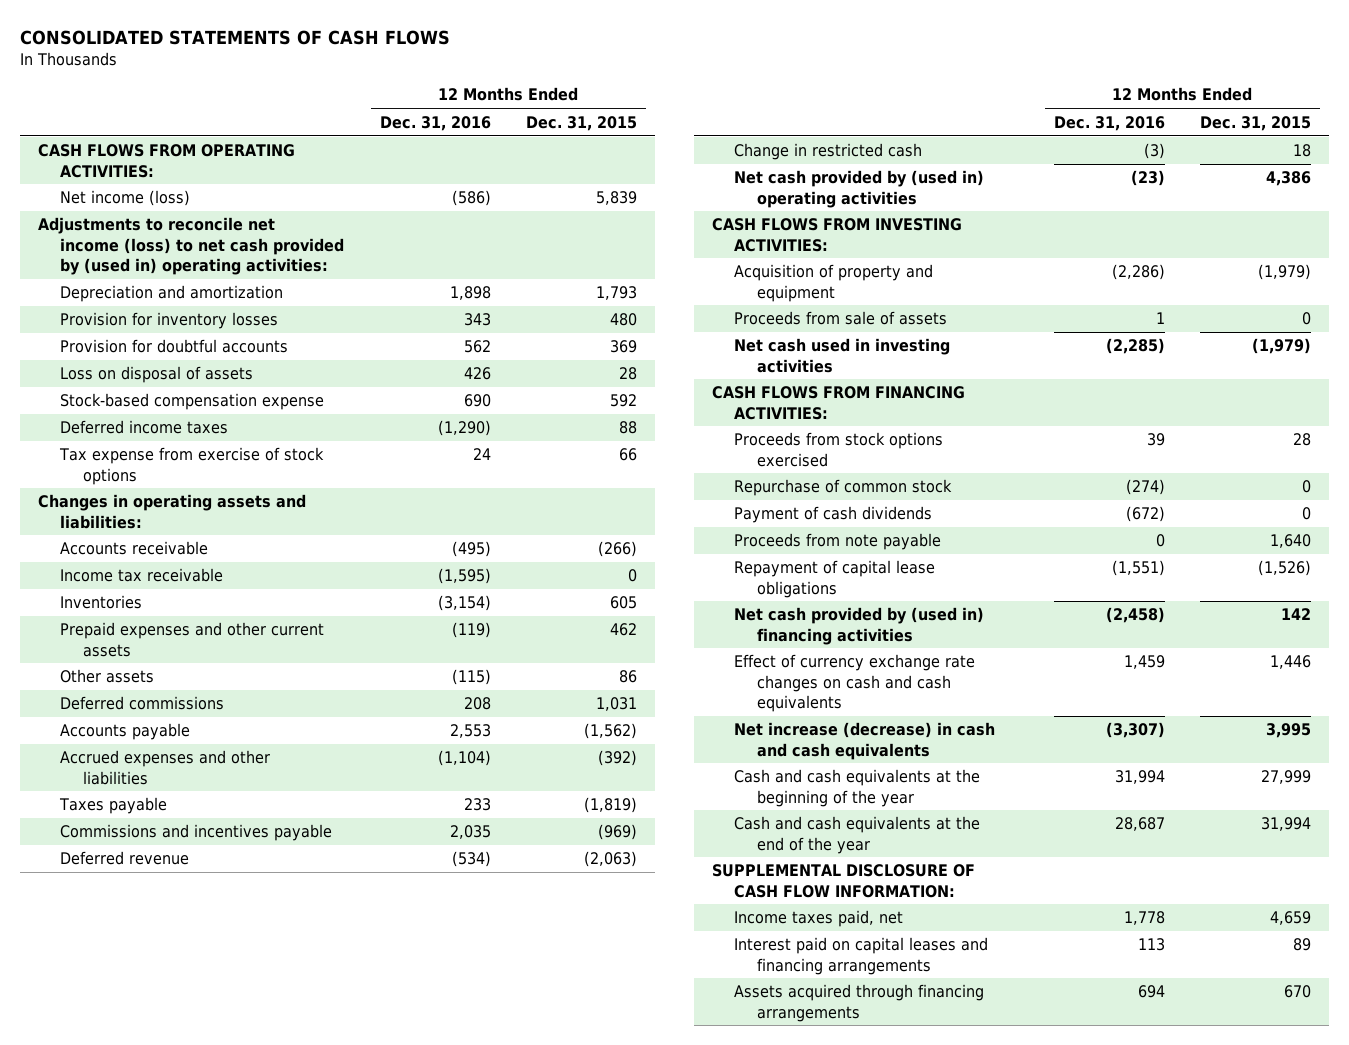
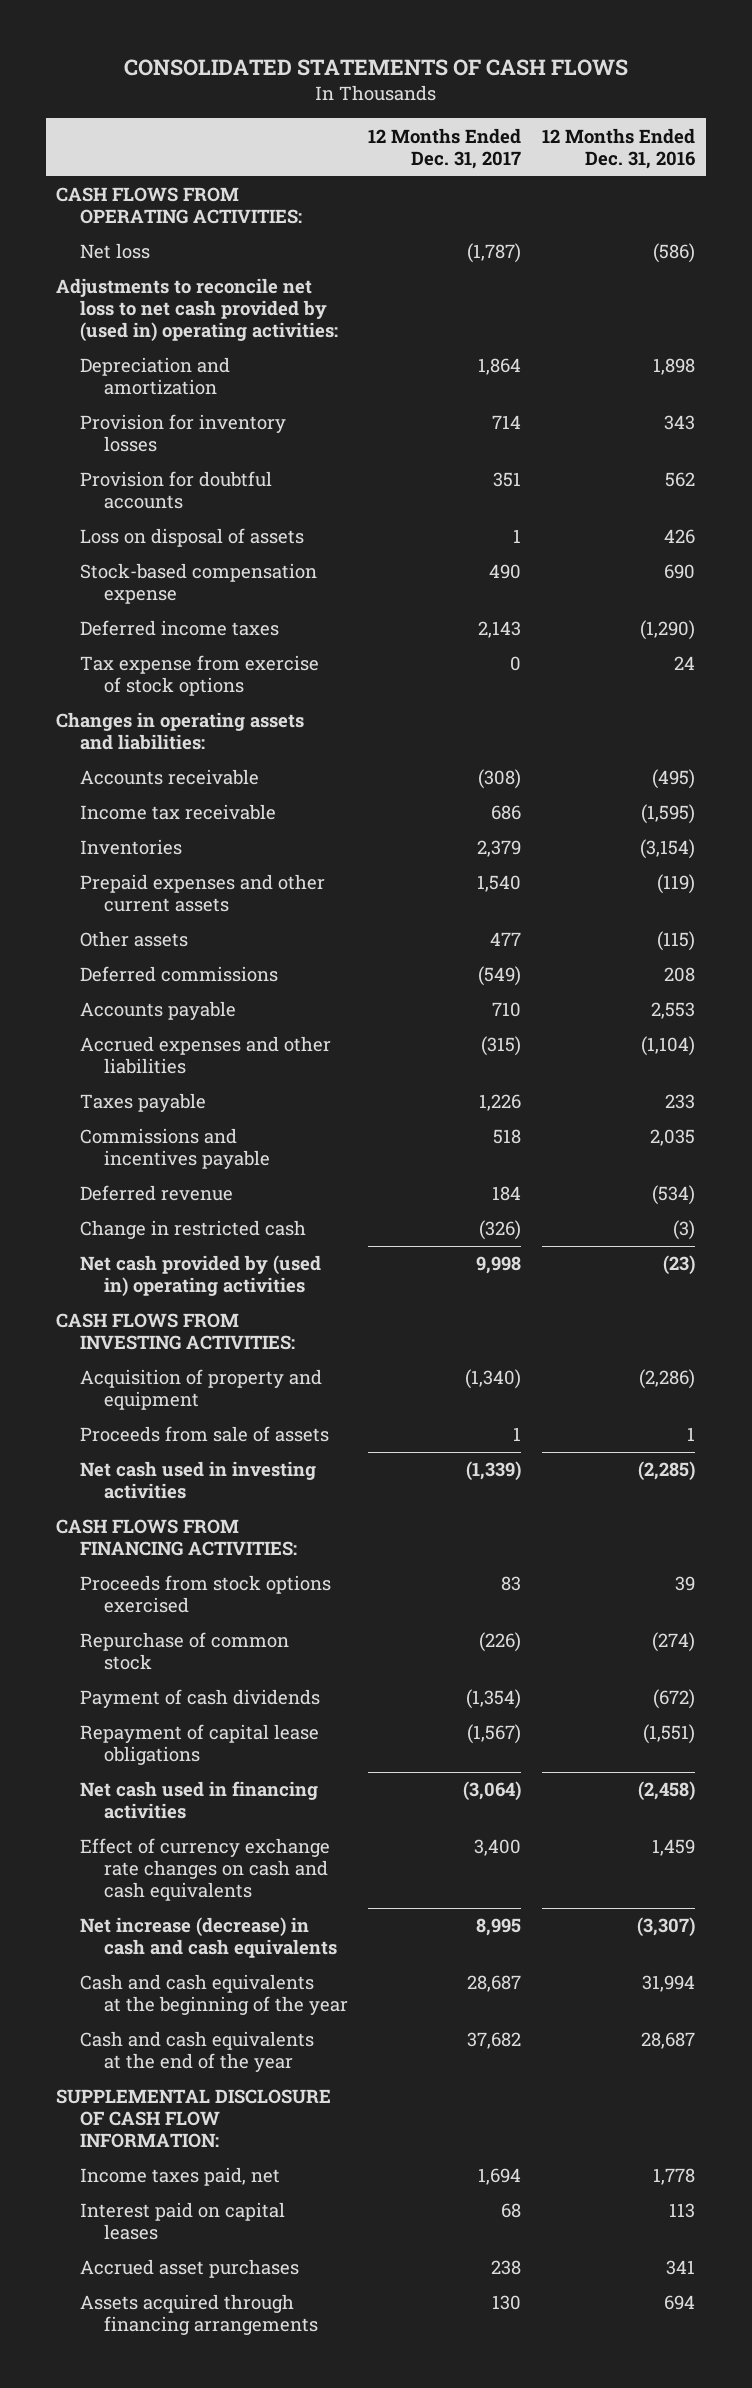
[526,115,638,131] Dec. 31, 2015 -> none
none -> [368,127,522,169] 12 Months Ended Dec. 31, 2017
[60,190,191,207] Net income (loss) -> [79,243,150,260] Net loss
[37,217,345,275] Adjustments to reconcile net income (loss) to net cash provided by (used in) operating activities: -> [56,278,338,343] Adjustments to reconcile net loss to net cash provided by (used in) operating activities:
[734,533,942,551] Proceeds from note payable -> none
[734,607,985,645] Net cash provided by (used in) financing activities -> [79,1781,318,1820] Net cash used in financing activities
[734,937,989,975] Interest paid on capital leases and financing arrangements -> [79,2202,285,2241] Interest paid on capital leases
none -> [79,2259,299,2279] Accrued asset purchases

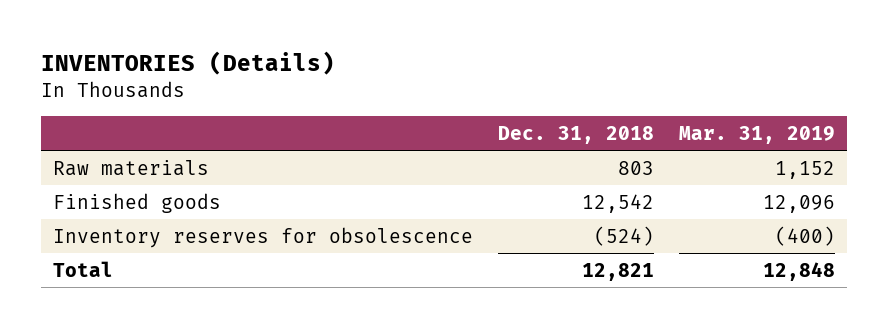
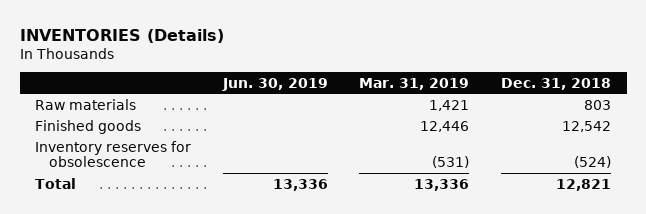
none -> [221,77,328,91] Jun. 30, 2019
[774,160,835,179] 1,152 -> [429,99,470,111] 1,421
[762,194,835,213] 12,096 -> [420,120,470,132] 12,446
[774,225,835,246] (400) -> [432,156,470,169] (531)
[762,261,835,281] 12,848 -> [414,178,470,191] 13,336

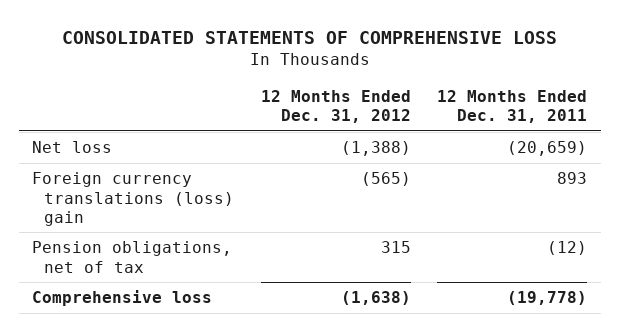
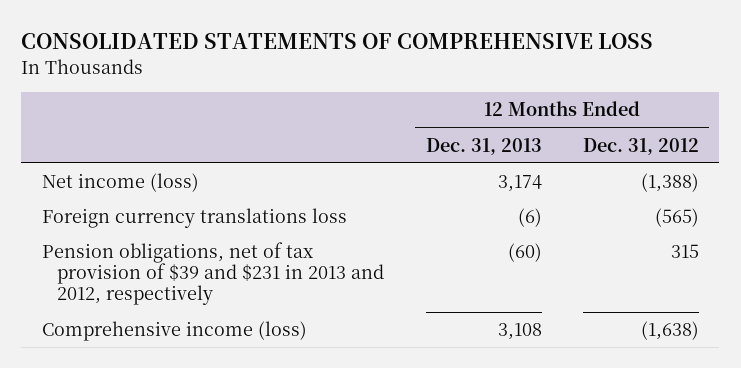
[437,89,588,124] 12 Months Ended Dec. 31, 2011 -> none
none -> [425,137,542,155] Dec. 31, 2013
[32,141,113,154] Net loss -> [41,173,199,193] Net income (loss)
[32,172,235,226] Foreign currency translations (loss) gain -> [41,208,347,229] Foreign currency translations loss
[32,241,233,273] Pension obligations, net of tax -> [41,242,385,306] Pension obligations, net of tax provision of $39 and $231 in 2013 and 2012, respectively
[32,290,213,307] Comprehensive loss -> [41,321,307,342] Comprehensive income (loss)

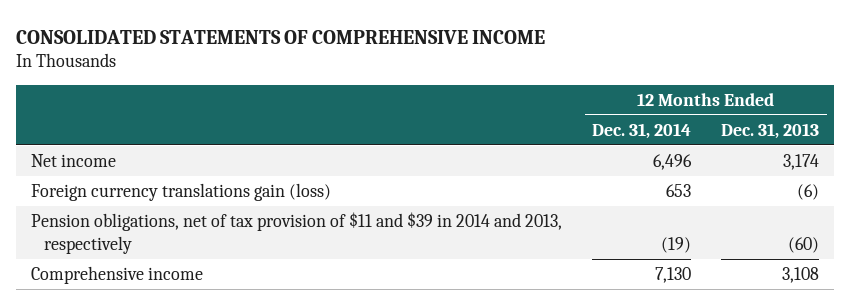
[21,33,654,50] CONSOLIDATED STATEMENTS OF COMPREHENSIVE LOSS -> [16,29,546,44] CONSOLIDATED STATEMENTS OF COMPREHENSIVE INCOME
[582,137,699,155] Dec. 31, 2012 -> none
none -> [592,122,692,139] Dec. 31, 2014
[41,173,199,193] Net income (loss) -> [31,153,117,167] Net income
[41,208,347,229] Foreign currency translations loss -> [31,182,332,201] Foreign currency translations gain (loss)
[41,242,385,306] Pension obligations, net of tax provision of $39 and $231 in 2013 and 2012, respectively -> [31,211,563,254] Pension obligations, net of tax provision of $11 and $39 in 2014 and 2013, respectively
[41,321,307,342] Comprehensive income (loss) -> [31,265,204,284] Comprehensive income

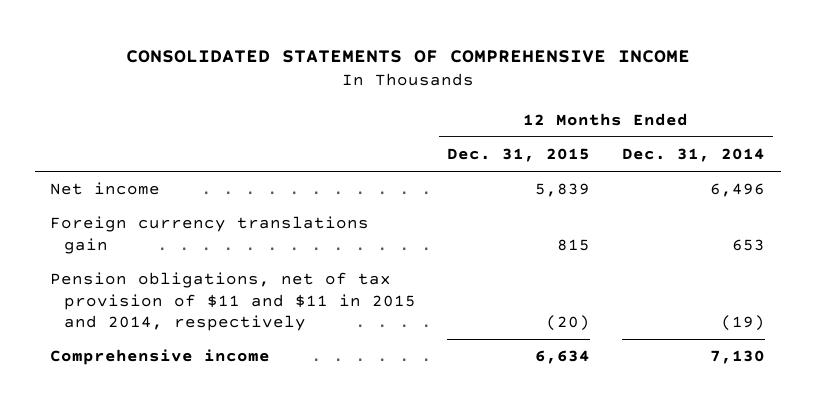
[721,122,820,139] Dec. 31, 2013 -> none
none -> [447,148,591,163] Dec. 31, 2015
[31,182,332,201] Foreign currency translations gain (loss) -> [50,216,370,254] Foreign currency translations gain
[31,211,563,254] Pension obligations, net of tax provision of $11 and $39 in 2014 and 2013, respectively -> [50,272,416,332] Pension obligations, net of tax provision of $11 and $11 in 2015 and 2014, respectively

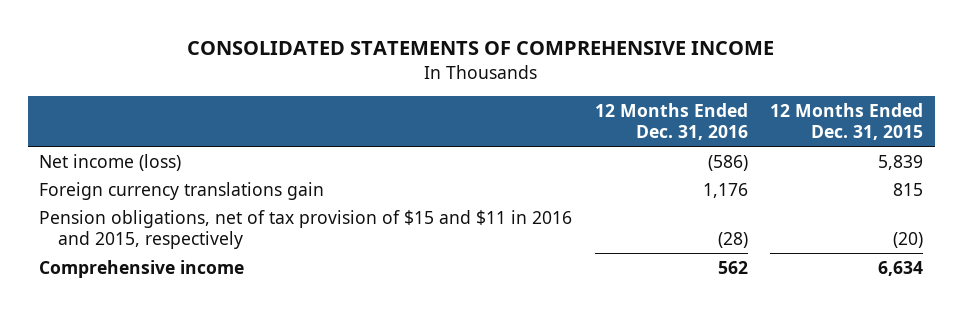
[621,148,765,163] Dec. 31, 2014 -> none
none -> [594,102,748,141] 12 Months Ended Dec. 31, 2016
[50,182,161,196] Net income -> [39,153,182,171] Net income (loss)
[50,272,416,332] Pension obligations, net of tax provision of $11 and $11 in 2015 and 2014, respectively -> [39,209,573,249] Pension obligations, net of tax provision of $15 and $11 in 2016 and 2015, respectively

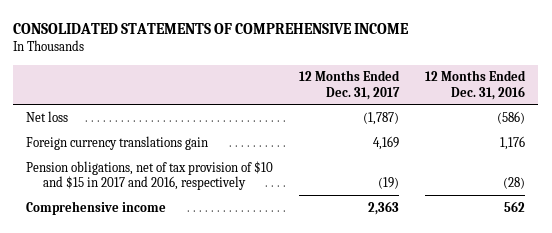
[770,102,924,141] 12 Months Ended Dec. 31, 2015 -> none
none -> [299,70,401,100] 12 Months Ended Dec. 31, 2017
[39,153,182,171] Net income (loss) -> [26,110,69,122] Net loss
[39,209,573,249] Pension obligations, net of tax provision of $15 and $11 in 2016 and 2015, respectively -> [26,160,274,191] Pension obligations, net of tax provision of $10 and $15 in 2017 and 2016, respectively

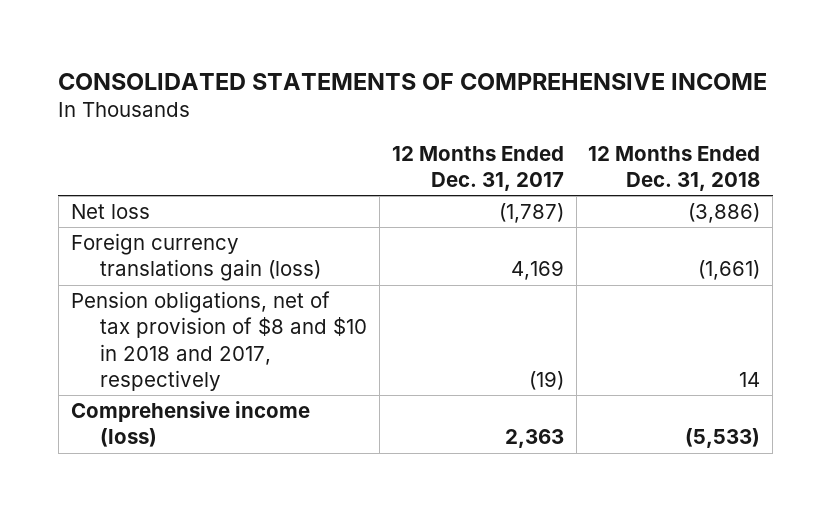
[425,70,527,100] 12 Months Ended Dec. 31, 2016 -> none
none -> [588,145,761,192] 12 Months Ended Dec. 31, 2018
[26,135,209,150] Foreign currency translations gain -> [70,233,321,282] Foreign currency translations gain (loss)
[26,160,274,191] Pension obligations, net of tax provision of $10 and $15 in 2017 and 2016, respectively -> [70,291,367,392] Pension obligations, net of tax provision of $8 and $10 in 2018 and 2017, respectively
[26,200,167,215] Comprehensive income -> [70,401,310,448] Comprehensive income (loss)

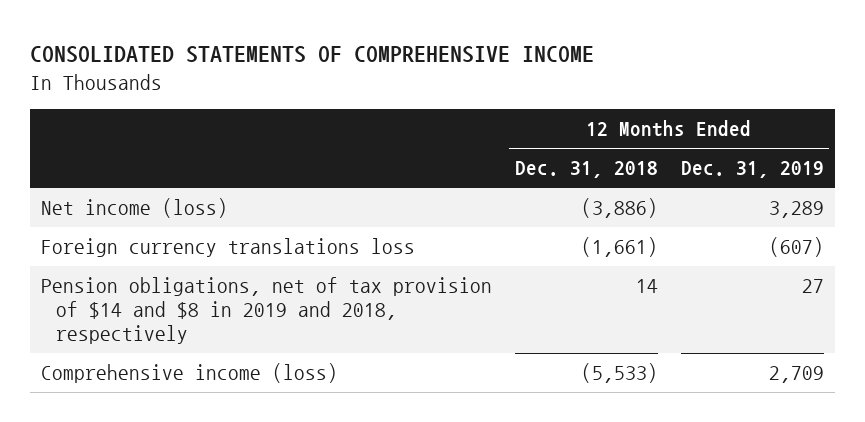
[391,145,564,192] 12 Months Ended Dec. 31, 2017 -> none
none -> [680,161,824,179] Dec. 31, 2019
[70,204,150,220] Net loss -> [41,197,229,218] Net income (loss)
[70,233,321,282] Foreign currency translations gain (loss) -> [41,237,416,257] Foreign currency translations loss
[70,291,367,392] Pension obligations, net of tax provision of $8 and $10 in 2018 and 2017, respectively -> [41,276,493,344] Pension obligations, net of tax provision of $14 and $8 in 2019 and 2018, respectively

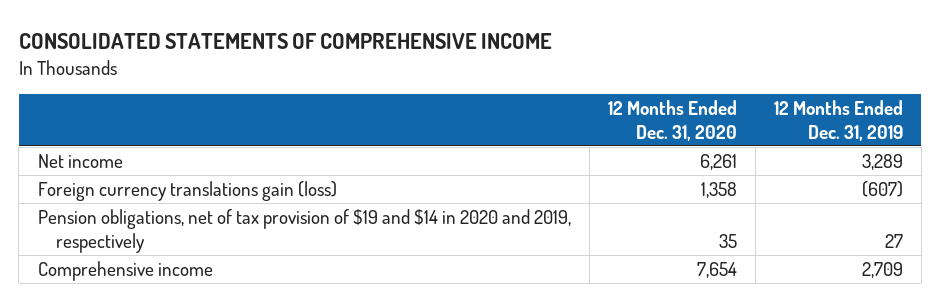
[514,161,658,179] Dec. 31, 2018 -> none
none -> [607,100,737,141] 12 Months Ended Dec. 31, 2020
[41,197,229,218] Net income (loss) -> [37,154,123,169] Net income
[41,237,416,257] Foreign currency translations loss -> [37,181,337,202] Foreign currency translations gain (loss)
[41,276,493,344] Pension obligations, net of tax provision of $14 and $8 in 2019 and 2018, respectively -> [37,209,571,253] Pension obligations, net of tax provision of $19 and $14 in 2020 and 2019, respectively
[41,362,339,383] Comprehensive income (loss) -> [37,261,213,282] Comprehensive income

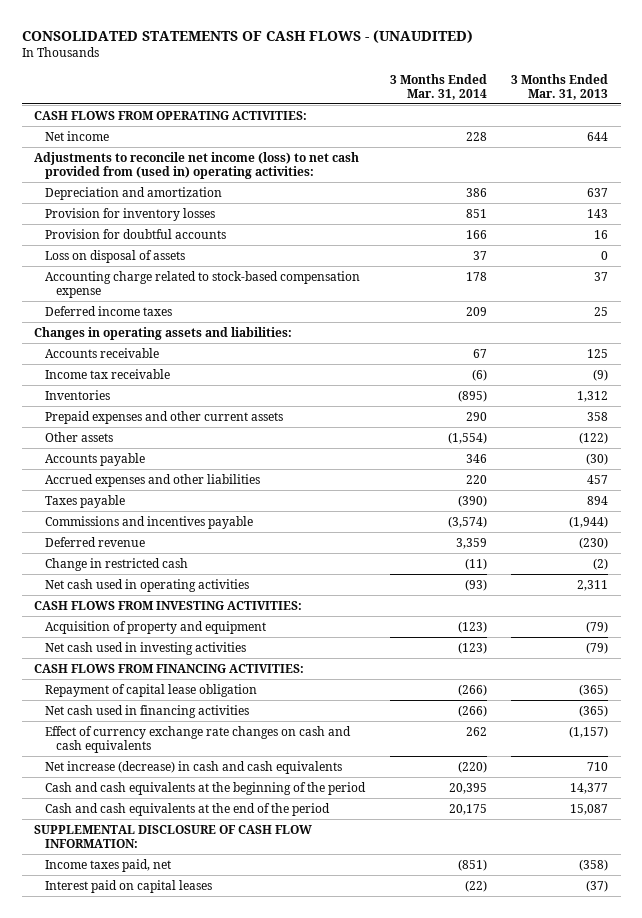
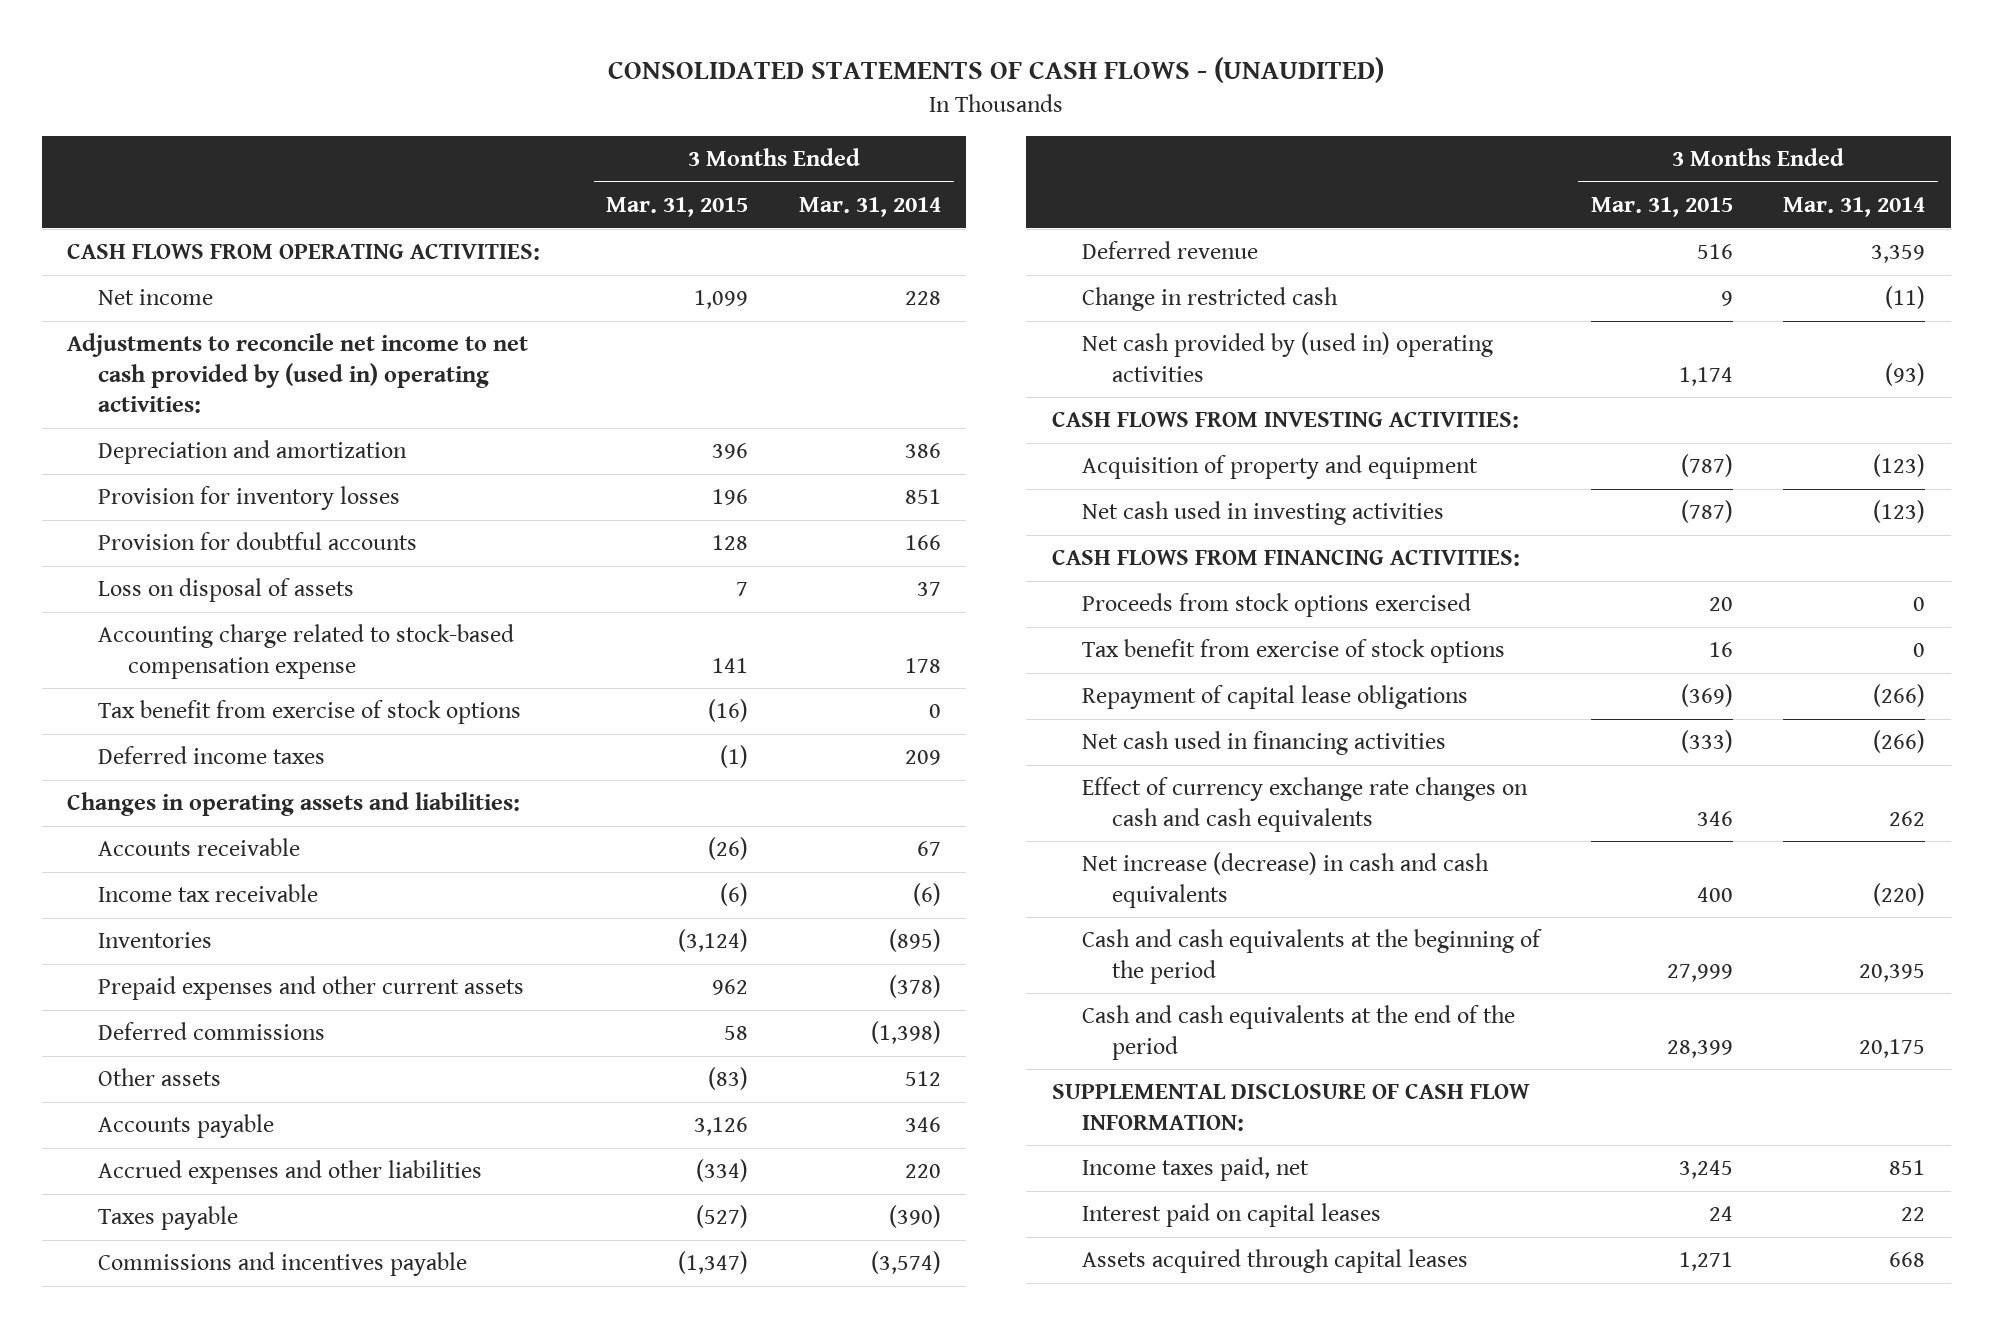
[511,73,609,100] 3 Months Ended Mar. 31, 2013 -> none
none -> [606,197,749,218] Mar. 31, 2015
[34,152,360,179] Adjustments to reconcile net income (loss) to net cash provided from (used in) operating activities: -> [67,333,529,413] Adjustments to reconcile net income to net cash provided by (used in) operating activities:
none -> [97,700,521,725] Tax benefit from exercise of stock options
[465,412,487,422] 290 -> [889,975,942,999] (378)
none -> [97,1022,325,1041] Deferred commissions
[447,432,487,445] (1,554) -> [905,1071,942,1087] 512
[45,579,250,593] Net cash used in operating activities -> [1082,332,1494,382] Net cash provided by (used in) operating activities
none -> [1082,593,1472,618] Proceeds from stock options exercised
none -> [1082,639,1506,664] Tax benefit from exercise of stock options
[45,684,258,698] Repayment of capital lease obligation -> [1082,685,1469,710] Repayment of capital lease obligations
[457,859,487,872] (851) -> [1889,1160,1926,1176] 851
[464,880,487,893] (22) -> [1901,1207,1926,1222] 22
none -> [1082,1249,1469,1274] Assets acquired through capital leases

